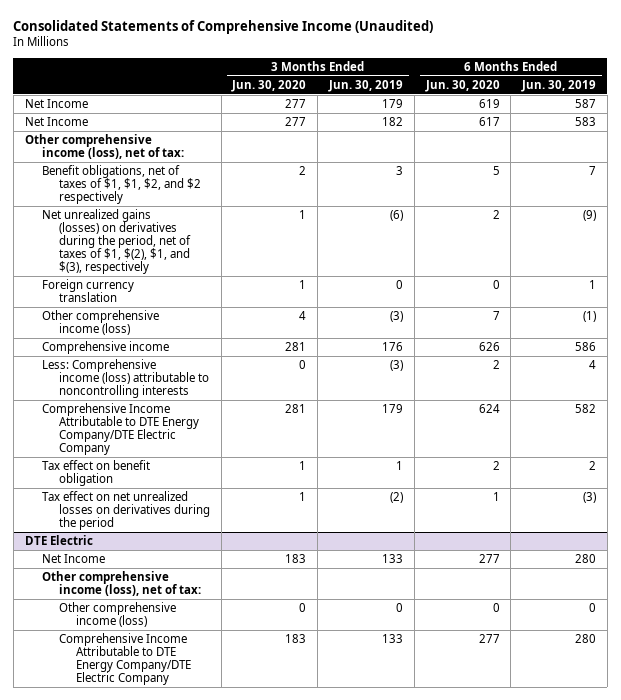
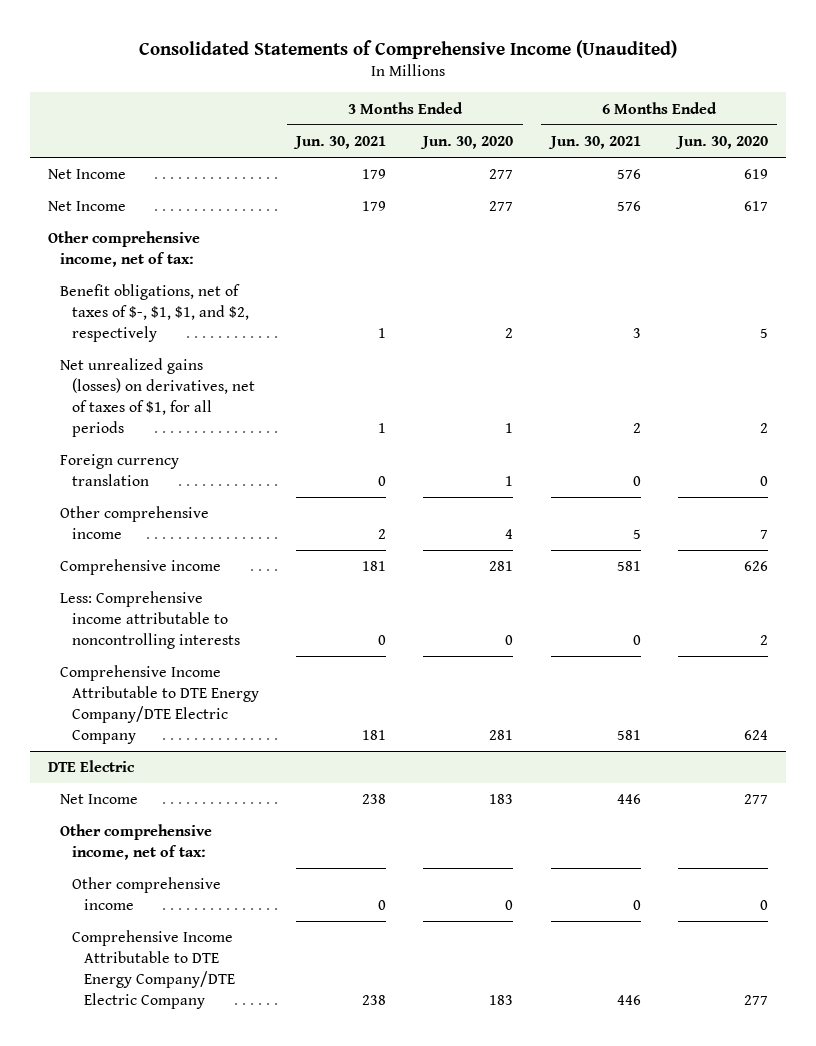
[328,79,404,92] Jun. 30, 2019 -> none
[521,79,597,92] Jun. 30, 2019 -> none
none -> [293,136,387,150] Jun. 30, 2021
none -> [547,136,641,150] Jun. 30, 2021
[24,134,184,160] Other comprehensive income (loss), net of tax: -> [48,231,201,268] Other comprehensive income, net of tax:
[41,165,201,205] Benefit obligations, net of taxes of $1, $1, $2, and $2 respectively -> [60,284,250,343] Benefit obligations, net of taxes of $-, $1, $1, and $2, respectively
[41,209,191,275] Net unrealized gains (losses) on derivatives during the period, net of taxes of $1, $(2), $1, and $(3), respectively -> [60,358,256,437] Net unrealized gains (losses) on derivatives, net of taxes of $1, for all periods
[41,310,159,336] Other comprehensive income (loss) -> [60,506,210,540] Other comprehensive income
[41,359,209,399] Less: Comprehensive income (loss) attributable to noncontrolling interests -> [60,591,241,650] Less: Comprehensive income attributable to noncontrolling interests
[41,460,150,487] Tax effect on benefit obligation -> none
[41,491,210,531] Tax effect on net unrealized losses on derivatives during the period -> none
[41,571,201,597] Other comprehensive income (loss), net of tax: -> [60,824,213,861] Other comprehensive income, net of tax:
[58,602,176,628] Other comprehensive income (loss) -> [72,877,222,911] Other comprehensive income

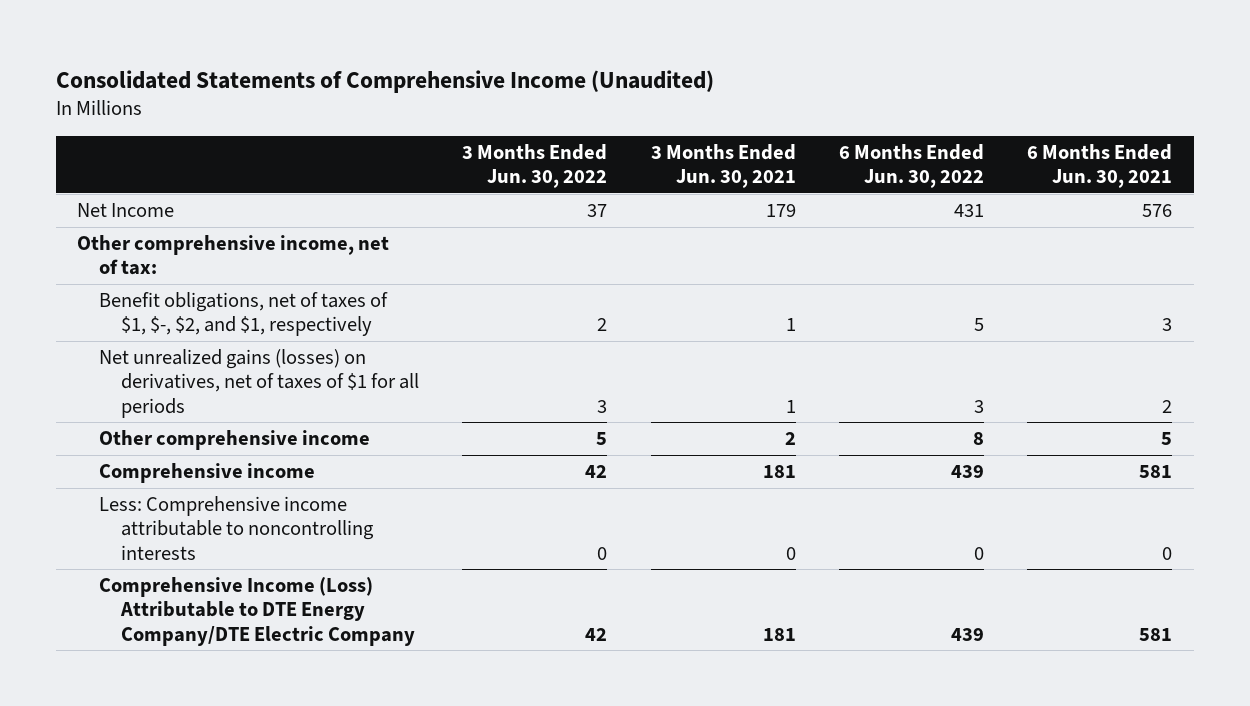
[420,136,514,150] Jun. 30, 2020 -> none
[674,136,768,150] Jun. 30, 2020 -> none
none -> [462,143,608,189] 3 Months Ended Jun. 30, 2022
none -> [839,143,985,189] 6 Months Ended Jun. 30, 2022
[48,201,127,212] Net Income -> none
[60,454,180,487] Foreign currency translation -> none
[60,284,250,343] Benefit obligations, net of taxes of $-, $1, $1, and $2, respectively -> [99,292,389,337] Benefit obligations, net of taxes of $1, $-, $2, and $1, respectively
[60,358,256,437] Net unrealized gains (losses) on derivatives, net of taxes of $1, for all periods -> [99,349,420,418] Net unrealized gains (losses) on derivatives, net of taxes of $1 for all periods
[48,760,136,773] DTE Electric -> none
[60,794,139,805] Net Income -> none
[60,824,213,861] Other comprehensive income, net of tax: -> none
[72,877,222,911] Other comprehensive income -> none
[72,930,236,1009] Comprehensive Income Attributable to DTE Energy Company/DTE Electric Company -> none
[60,665,260,744] Comprehensive Income Attributable to DTE Energy Company/DTE Electric Company -> [99,577,416,646] Comprehensive Income (Loss) Attributable to DTE Energy Company/DTE Electric Company

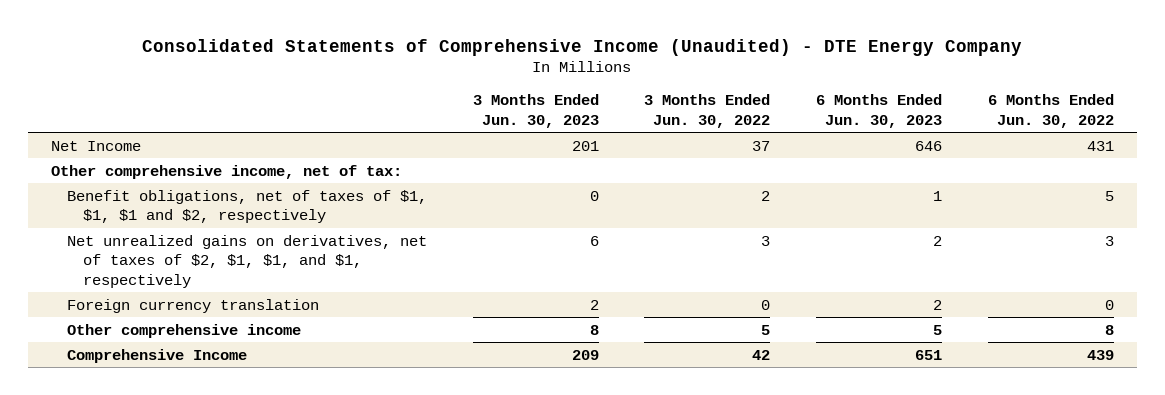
[55,69,714,93] Consolidated Statements of Comprehensive Income (Unaudited) -> [142,38,1023,56] Consolidated Statements of Comprehensive Income (Unaudited) - DTE Energy Company
[650,143,796,189] 3 Months Ended Jun. 30, 2021 -> none
[1027,143,1173,189] 6 Months Ended Jun. 30, 2021 -> none
none -> [472,94,599,128] 3 Months Ended Jun. 30, 2023
none -> [816,94,943,128] 6 Months Ended Jun. 30, 2023
[99,292,389,337] Benefit obligations, net of taxes of $1, $-, $2, and $1, respectively -> [67,189,428,224] Benefit obligations, net of taxes of $1, $1, $1 and $2, respectively
[99,349,420,418] Net unrealized gains (losses) on derivatives, net of taxes of $1 for all periods -> [67,234,428,288] Net unrealized gains on derivatives, net of taxes of $2, $1, $1, and $1, respectively
none -> [67,298,320,313] Foreign currency translation
[99,463,316,484] Comprehensive income -> none
[99,496,375,560] Less: Comprehensive income attributable to noncontrolling interests -> none
[99,577,416,646] Comprehensive Income (Loss) Attributable to DTE Energy Company/DTE Electric Company -> [67,348,248,363] Comprehensive Income

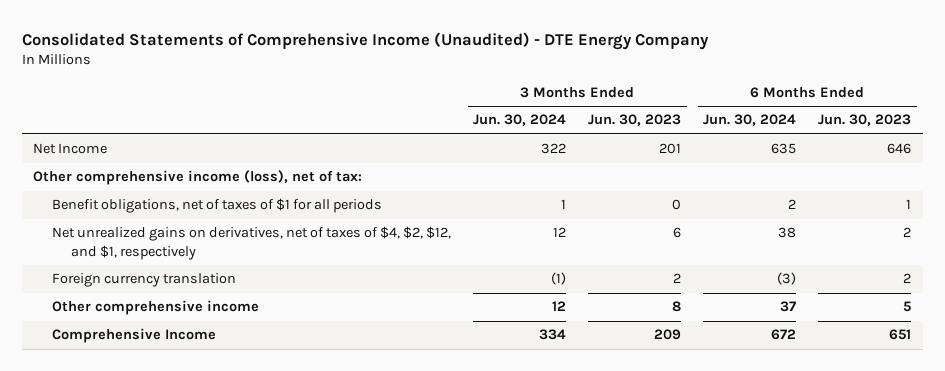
[644,94,771,128] 3 Months Ended Jun. 30, 2022 -> none
[987,94,1114,128] 6 Months Ended Jun. 30, 2022 -> none
none -> [473,114,567,127] Jun. 30, 2024
none -> [703,114,797,127] Jun. 30, 2024
[50,164,402,179] Other comprehensive income, net of tax: -> [33,170,363,186] Other comprehensive income (loss), net of tax:
[67,189,428,224] Benefit obligations, net of taxes of $1, $1, $1 and $2, respectively -> [52,198,383,214] Benefit obligations, net of taxes of $1 for all periods
[67,234,428,288] Net unrealized gains on derivatives, net of taxes of $2, $1, $1, and $1, respectively -> [52,226,452,260] Net unrealized gains on derivatives, net of taxes of $4, $2, $12, and $1, respectively

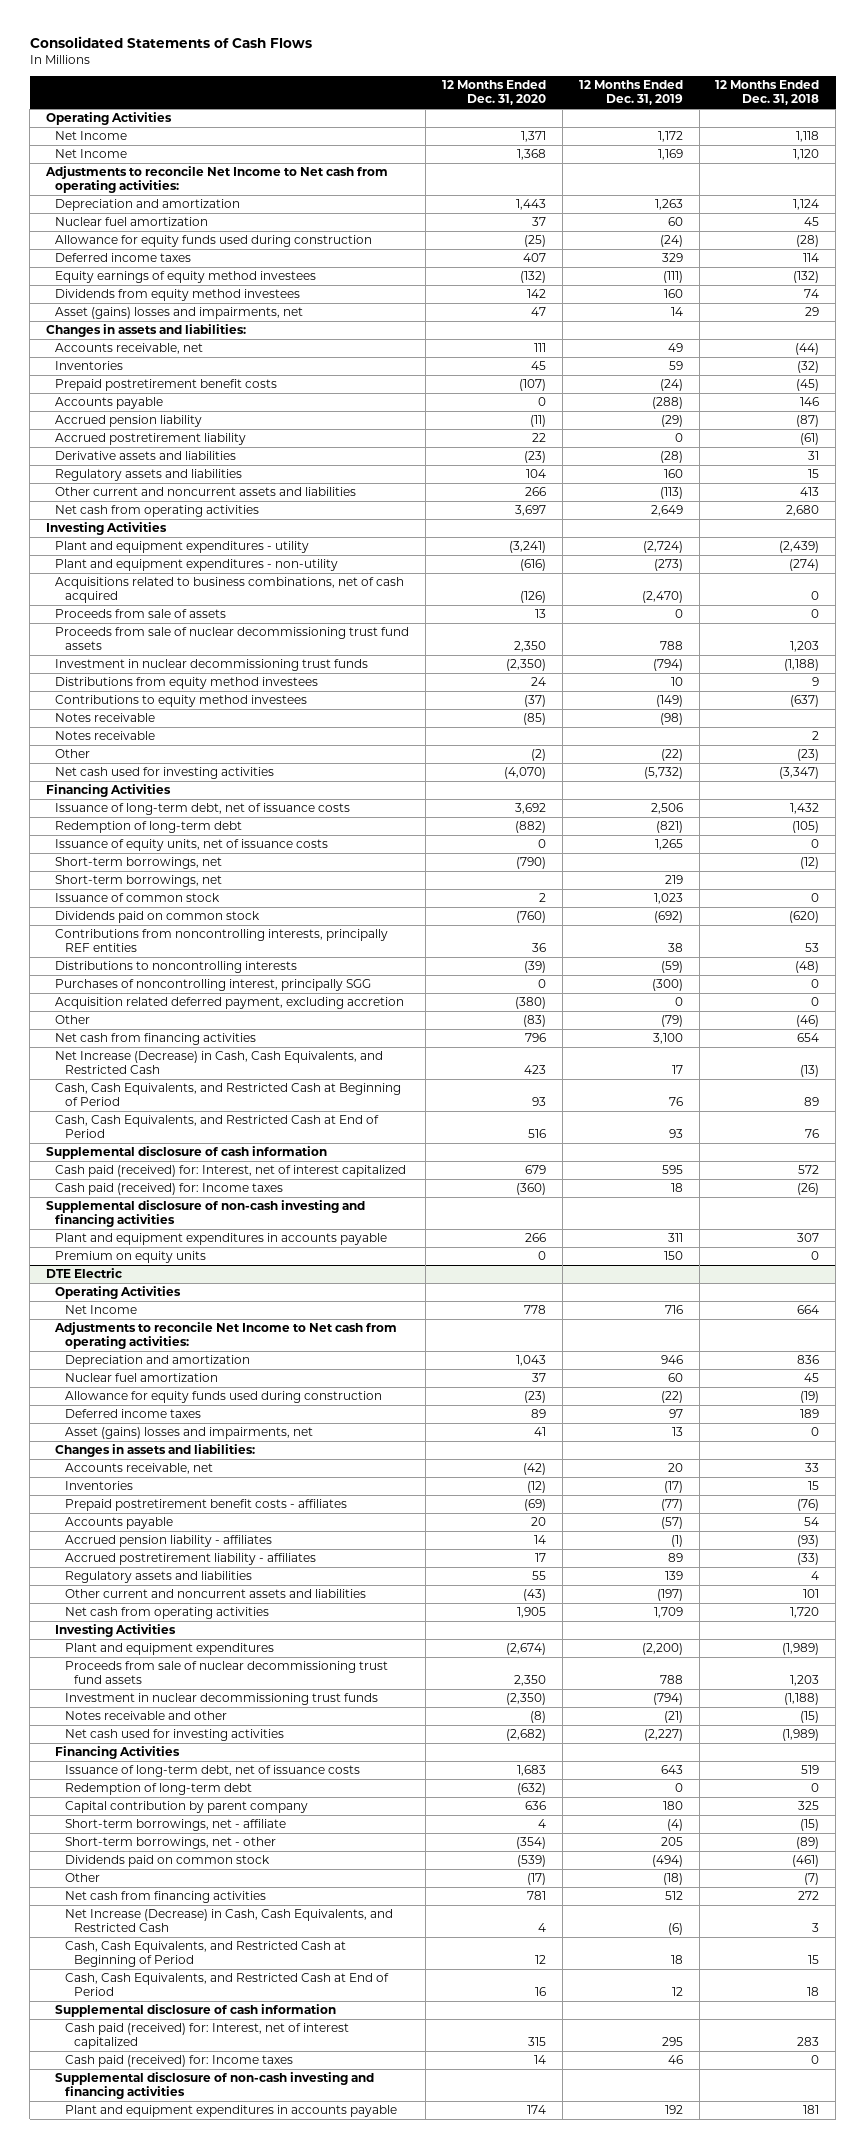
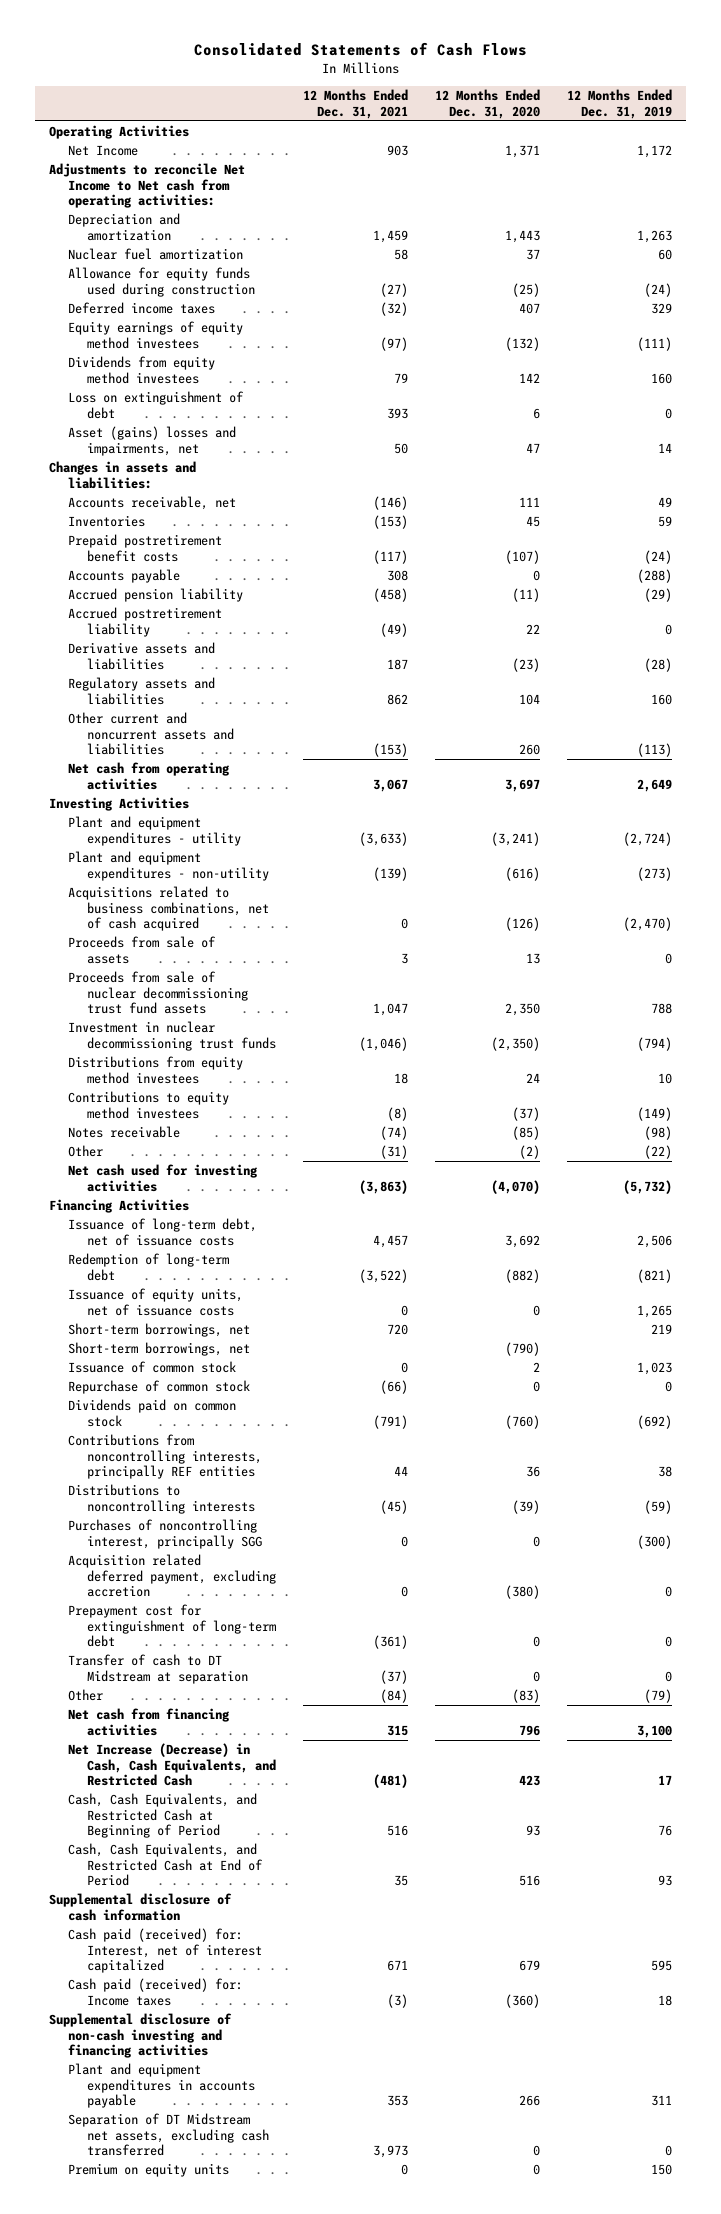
[715,80,820,106] 12 Months Ended Dec. 31, 2018 -> none
none -> [303,89,409,119] 12 Months Ended Dec. 31, 2021
[55,149,128,159] Net Income -> none
none -> [67,391,244,419] Loss on extinguishment of debt
[525,487,547,497] 266 -> [519,743,541,755] 260
[55,731,156,741] Notes receivable -> none
[55,857,223,870] Short-term borrowings, net -> [67,1342,250,1357] Short-term borrowings, net
none -> [67,1380,250,1395] Repurchase of common stock
none -> [67,1604,277,1647] Prepayment cost for extinguishment of long-term debt
none -> [67,1654,249,1684] Transfer of cash to DT Midstream at separation
none -> [67,2113,270,2156] Separation of DT Midstream net assets, excluding cash transferred
[46,1268,123,1279] DTE Electric -> none
[55,1286,182,1300] Operating Activities -> none
[64,1305,137,1315] Net Income -> none
[54,1322,398,1350] Adjustments to reconcile Net Income to Net cash from operating activities: -> none
[64,1355,250,1368] Depreciation and amortization -> none
[64,1373,218,1383] Nuclear fuel amortization -> none
[64,1391,382,1404] Allowance for equity funds used during construction -> none
[64,1409,201,1419] Deferred income taxes -> none
[64,1427,313,1440] Asset (gains) losses and impairments, net -> none
[55,1444,256,1458] Changes in assets and liabilities: -> none
[64,1463,213,1475] Accounts receivable, net -> none
[64,1481,133,1491] Inventories -> none
[64,1499,347,1512] Prepaid postretirement benefit costs - affiliates -> none
[64,1517,173,1530] Accounts payable -> none
[64,1535,272,1548] Accrued pension liability - affiliates -> none
[64,1553,316,1566] Accrued postretirement liability - affiliates -> none
[64,1571,252,1584] Regulatory assets and liabilities -> none
[64,1589,366,1599] Other current and noncurrent assets and liabilities -> none
[64,1607,269,1620] Net cash from operating activities -> none
[55,1624,177,1638] Investing Activities -> none
[64,1643,274,1656] Plant and equipment expenditures -> none
[64,1661,388,1685] Proceeds from sale of nuclear decommissioning trust fund assets -> none
[64,1693,378,1706] Investment in nuclear decommissioning trust funds -> none
[64,1711,227,1721] Notes receivable and other -> none
[64,1729,284,1742] Net cash used for investing activities -> none
[55,1746,181,1760] Financing Activities -> none
[64,1765,360,1778] Issuance of long-term debt, net of issuance costs -> none
[64,1783,252,1796] Redemption of long-term debt -> none
[64,1801,308,1814] Capital contribution by parent company -> none
[64,1819,286,1832] Short-term borrowings, net - affiliate -> none
[64,1837,276,1850] Short-term borrowings, net - other -> none
[64,1855,270,1868] Dividends paid on common stock -> none
[64,1873,100,1883] Other -> none
[64,1891,266,1904] Net cash from financing activities -> none
[64,1909,393,1933] Net Increase (Decrease) in Cash, Cash Equivalents, and Restricted Cash -> none
[64,1941,346,1968] Cash, Cash Equivalents, and Restricted Cash at Beginning of Period -> none
[64,1973,389,1997] Cash, Cash Equivalents, and Restricted Cash at End of Period -> none
[55,2004,337,2018] Supplemental disclosure of cash information -> none
[64,2023,349,2050] Cash paid (received) for: Interest, net of interest capitalized -> none
[64,2055,293,2068] Cash paid (received) for: Income taxes -> none
[55,2072,375,2100] Supplemental disclosure of non-cash investing and financing activities -> none
[64,2105,397,2118] Plant and equipment expenditures in accounts payable -> none

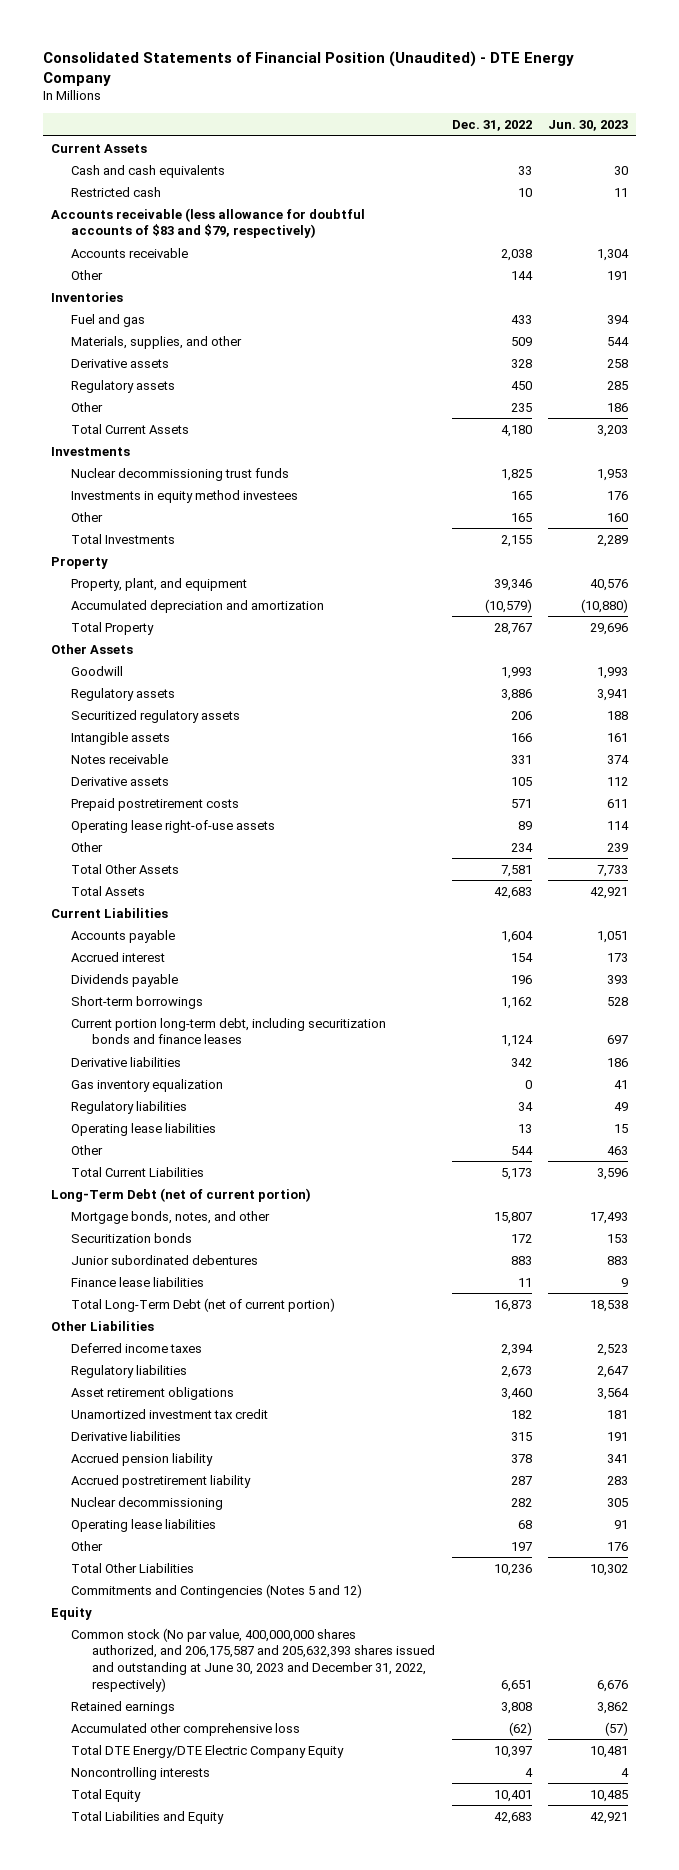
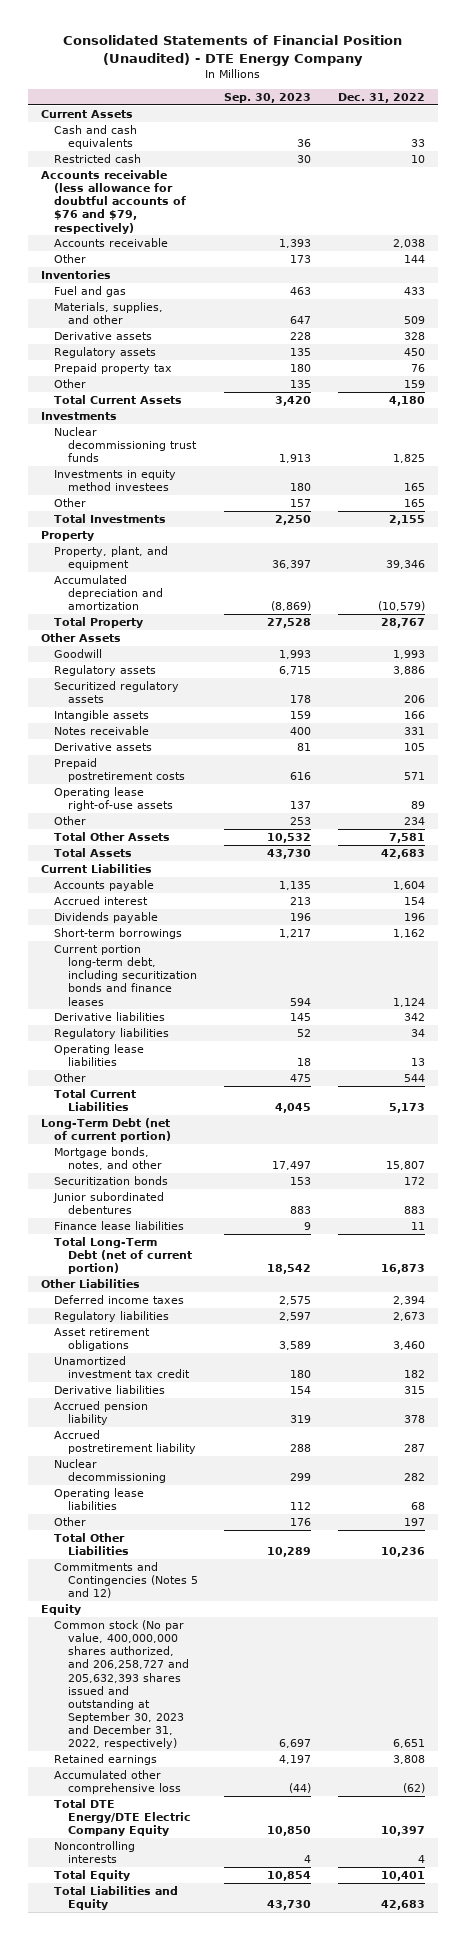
[548,120,629,132] Jun. 30, 2023 -> none
none -> [224,93,312,104] Sep. 30, 2023
[50,207,365,239] Accounts receivable (less allowance for doubtful accounts of $83 and $79, respectively) -> [41,170,187,234] Accounts receivable (less allowance for doubtful accounts of $76 and $79, respectively)
none -> [54,363,173,375] Prepaid property tax
[510,402,532,412] 235 -> [403,380,425,389] 159
[71,1078,224,1092] Gas inventory equalization -> none
[71,1627,435,1692] Common stock (No par value, 400,000,000 shares authorized, and 206,175,587 and 205,632,393 shares issued and outstanding at June 30, 2023 and December 31, 2022, respectively) -> [54,1620,189,1750] Common stock (No par value, 400,000,000 shares authorized, and 206,258,727 and 205,632,393 shares issued and outstanding at September 30, 2023 and December 31, 2022, respectively)

